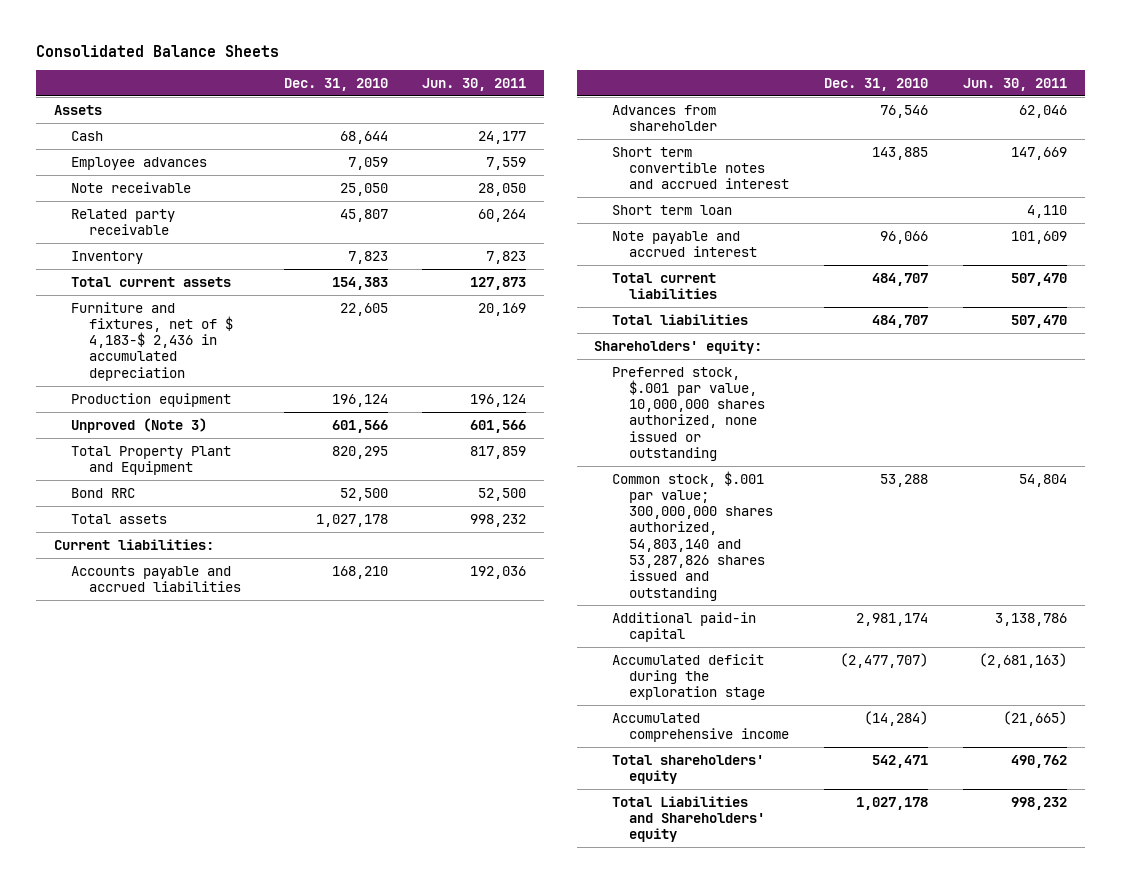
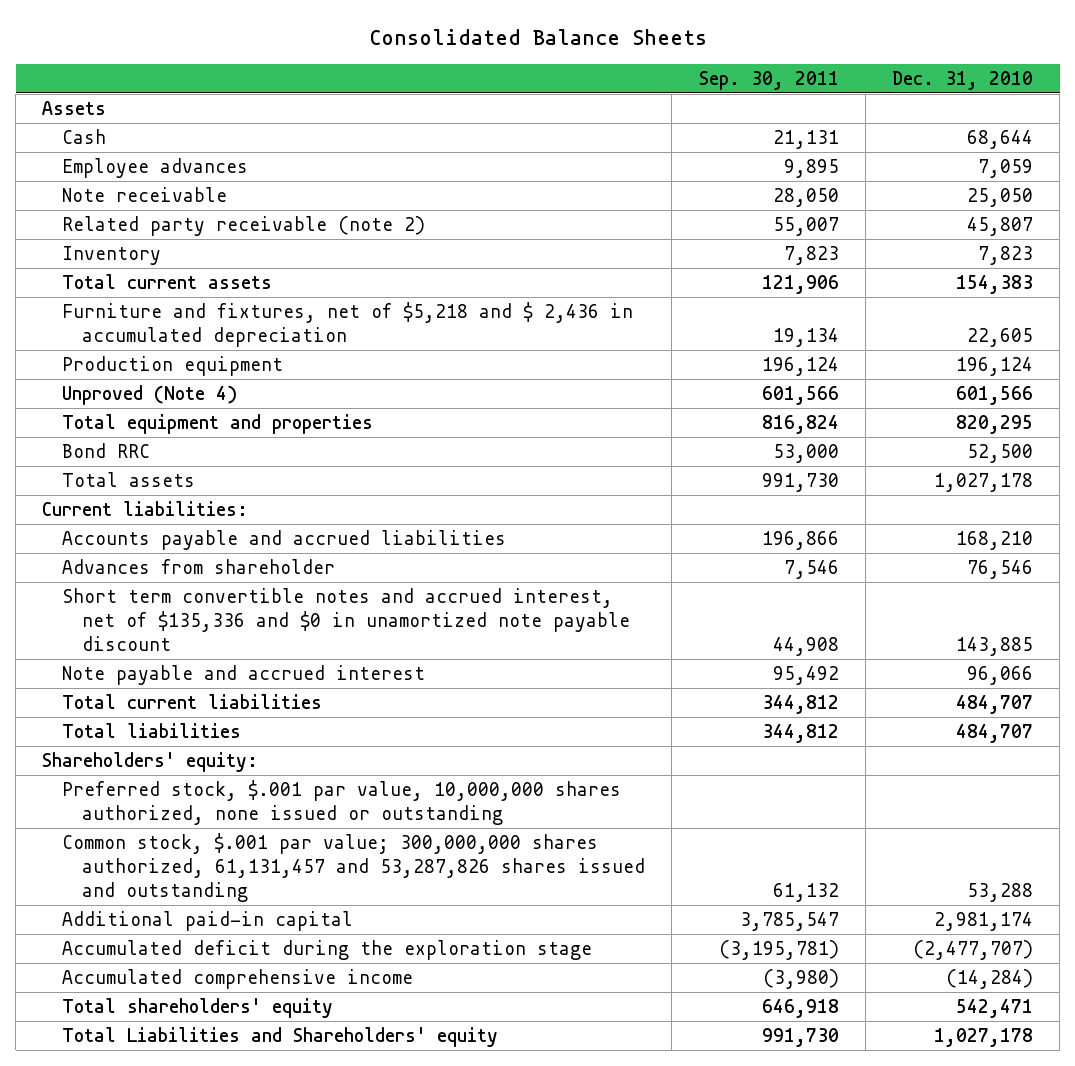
[422,77,527,91] Jun. 30, 2011 -> none
none -> [698,70,839,90] Sep. 30, 2011
[71,208,176,235] Related party receivable -> [62,216,426,237] Related party receivable (note 2)
[71,301,233,381] Furniture and fixtures, net of $ 4,183-$ 2,436 in accumulated depreciation -> [62,302,634,348] Furniture and fixtures, net of $5,218 and $ 2,436 in accumulated depreciation
[71,417,208,433] Unproved (Note 3) -> [62,385,238,406] Unproved (Note 4)
[71,445,232,475] Total Property Plant and Equipment -> [62,414,374,435] Total equipment and properties
[611,204,732,215] Short term loan -> none
[611,146,790,190] Short term convertible notes and accrued interest -> [62,588,631,651] Short term convertible notes and accrued interest, net of $135,336 and $0 in unamortized note payable discount
[611,470,774,601] Common stock, $.001 par value; 300,000,000 shares authorized, 54,803,140 and 53,287,826 shares issued and outstanding -> [62,833,646,902] Common stock, $.001 par value; 300,000,000 shares authorized, 61,131,457 and 53,287,826 shares issued and outstanding

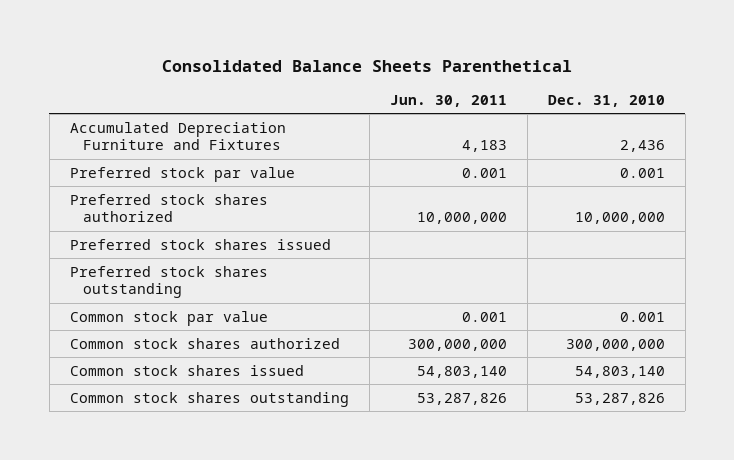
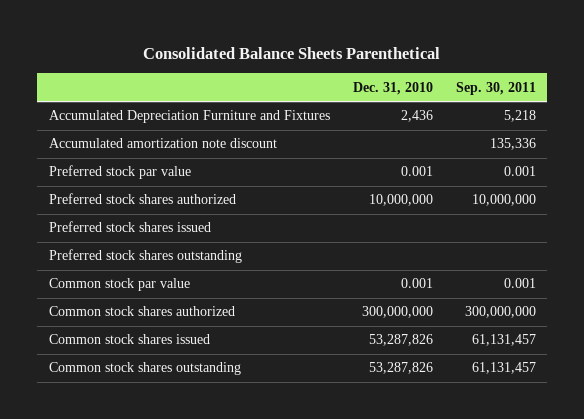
[389,94,507,107] Jun. 30, 2011 -> none
none -> [455,81,536,95] Sep. 30, 2011
none -> [48,138,277,149] Accumulated amortization note discount
[574,365,665,378] 54,803,140 -> [368,334,433,347] 53,287,826

